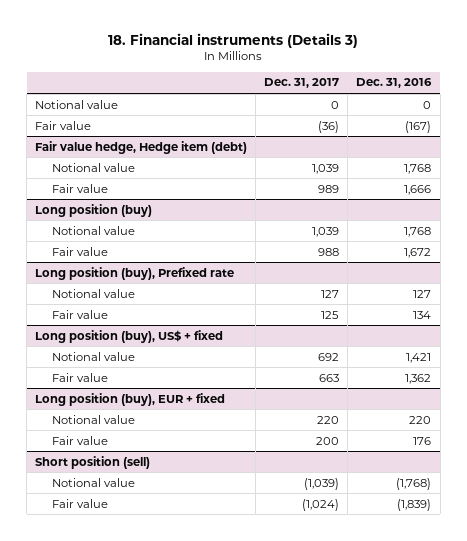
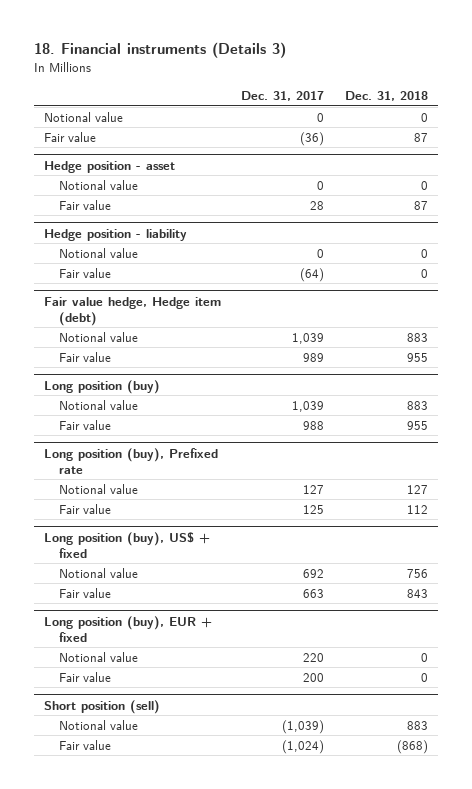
[356,78,433,89] Dec. 31, 2016 -> none
none -> [344,90,428,101] Dec. 31, 2018
none -> [43,160,175,173] Hedge position - asset
none -> [59,179,139,190] Notional value
none -> [59,199,112,210] Fair value
none -> [43,228,187,241] Hedge position - liability
none -> [59,247,139,258] Notional value
none -> [59,267,112,278] Fair value

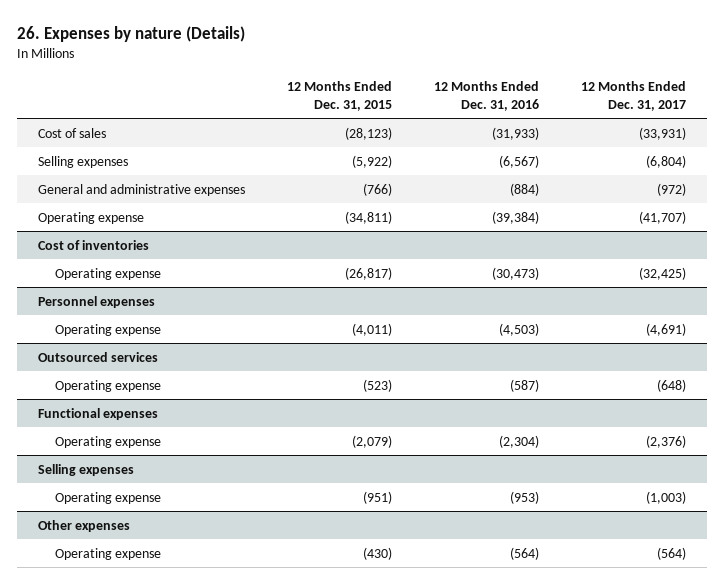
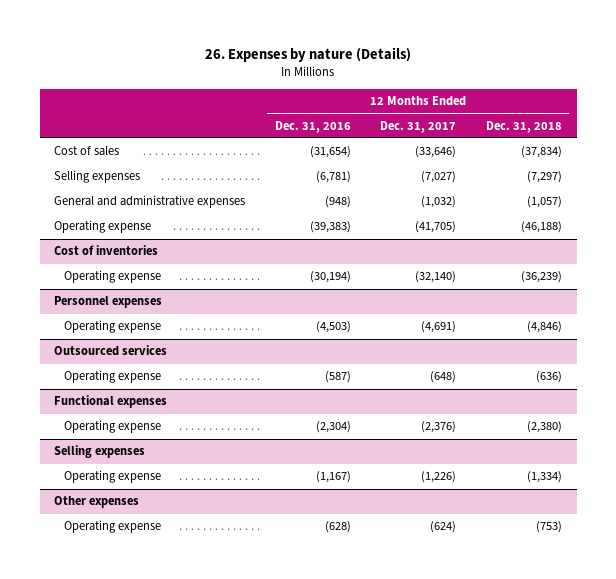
[287,81,393,111] 12 Months Ended Dec. 31, 2015 -> none
none -> [485,120,562,133] Dec. 31, 2018
[492,126,540,140] (31,933) -> [309,146,351,159] (31,654)
[639,126,687,140] (33,931) -> [415,146,457,159] (33,646)
[499,154,540,168] (6,567) -> [315,171,351,184] (6,781)
[646,154,687,168] (6,804) -> [421,171,457,184] (7,027)
[510,182,540,196] (884) -> [324,196,351,209] (948)
[657,182,687,196] (972) -> [421,196,457,209] (1,032)
[492,210,540,224] (39,384) -> [309,221,351,234] (39,383)
[639,210,687,224] (41,707) -> [415,221,457,234] (41,705)
[492,266,540,280] (30,473) -> [309,271,351,284] (30,194)
[639,266,687,280] (32,425) -> [415,271,457,284] (32,140)
[510,490,540,504] (953) -> [315,471,351,484] (1,167)
[646,490,687,504] (1,003) -> [421,471,457,484] (1,226)
[510,546,540,560] (564) -> [324,521,351,534] (628)
[657,546,687,560] (564) -> [430,521,457,534] (624)

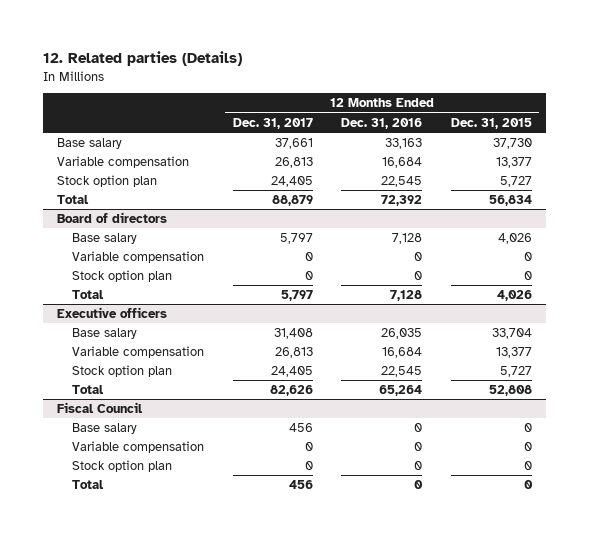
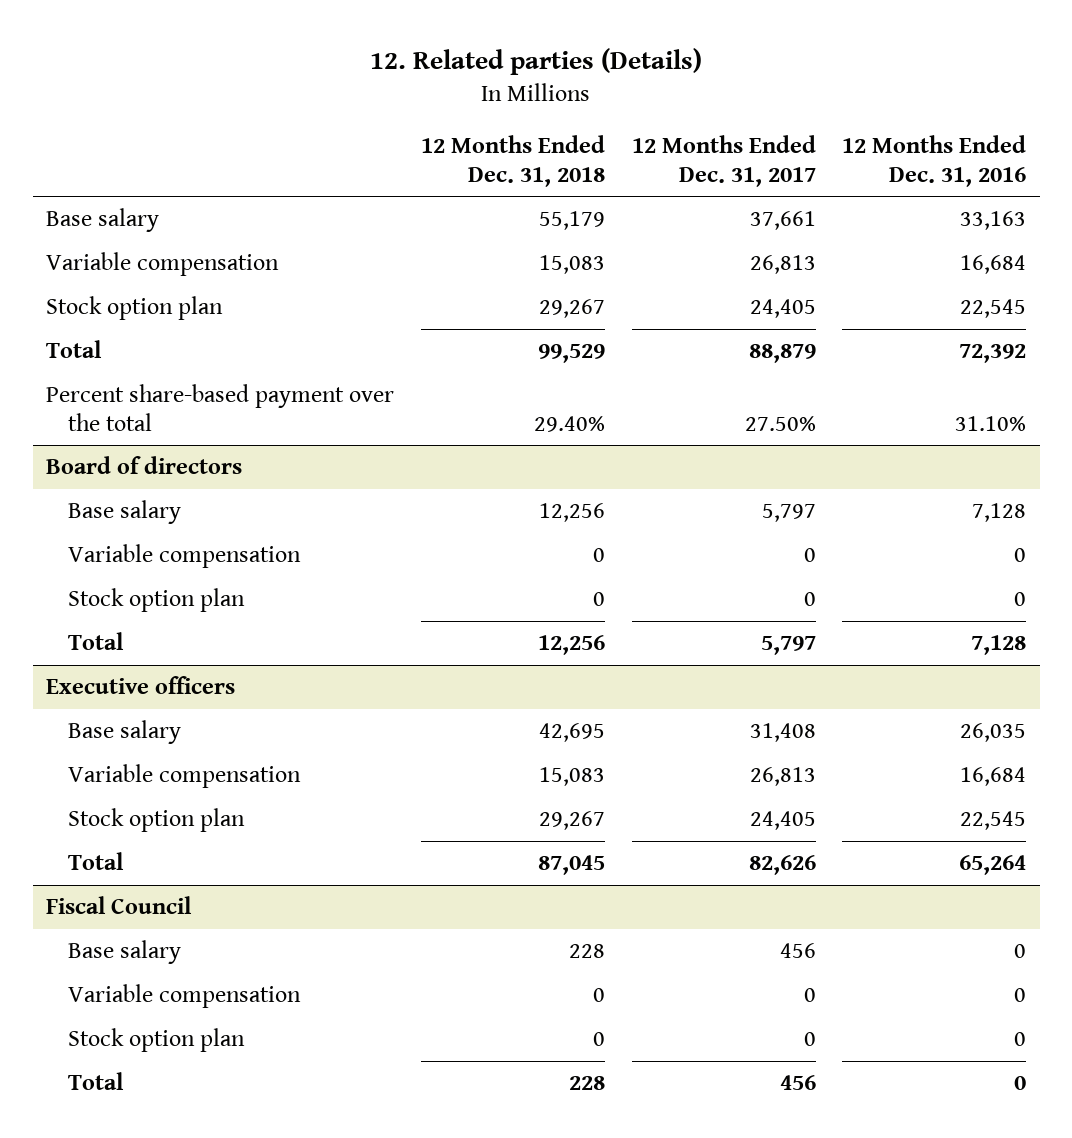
[451,117,533,129] Dec. 31, 2015 -> none
none -> [420,135,605,187] 12 Months Ended Dec. 31, 2018
none -> [45,384,394,431] Percent share-based payment over the total

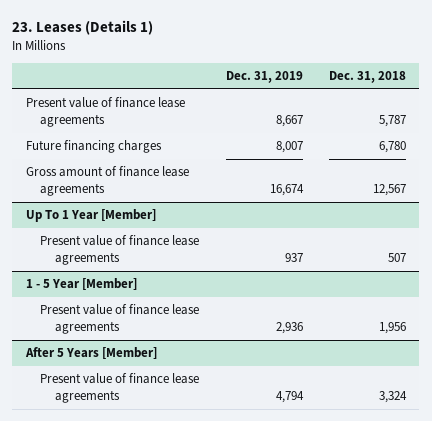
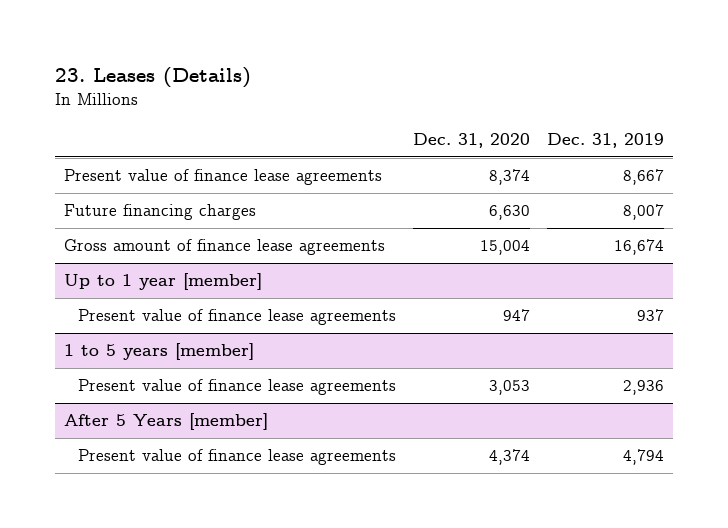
[12,20,154,36] 23. Leases (Details 1) -> [55,66,252,88] 23. Leases (Details)
[329,70,407,83] Dec. 31, 2018 -> none
none -> [413,132,531,148] Dec. 31, 2020
[25,209,156,223] Up To 1 Year [Member] -> [64,273,263,291] Up to 1 year [member]
[25,278,137,291] 1 - 5 Year [Member] -> [64,343,255,361] 1 to 5 years [member]
[24,347,157,360] After 5 Years [Member] -> [64,413,269,431] After 5 Years [member]

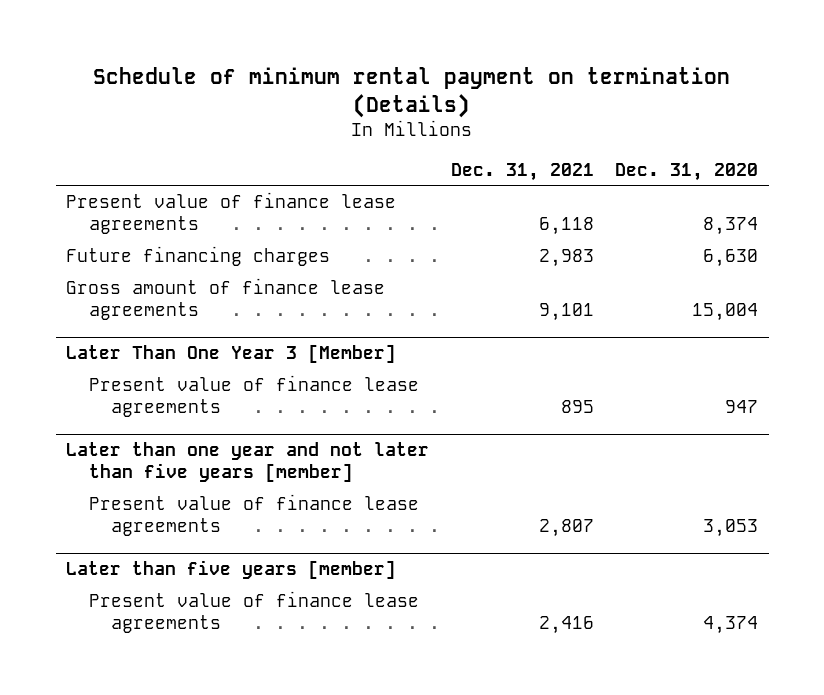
[55,66,252,88] 23. Leases (Details) -> [93,66,731,118] Schedule of minimum rental payment on termination (Details)
[547,132,665,148] Dec. 31, 2019 -> none
none -> [450,162,594,181] Dec. 31, 2021
[64,273,263,291] Up to 1 year [member] -> [66,344,397,364] Later Than One Year 3 [Member]
[64,343,255,361] 1 to 5 years [member] -> [66,442,430,483] Later than one year and not later than five years [member]
[64,413,269,431] After 5 Years [member] -> [66,560,397,580] Later than five years [member]

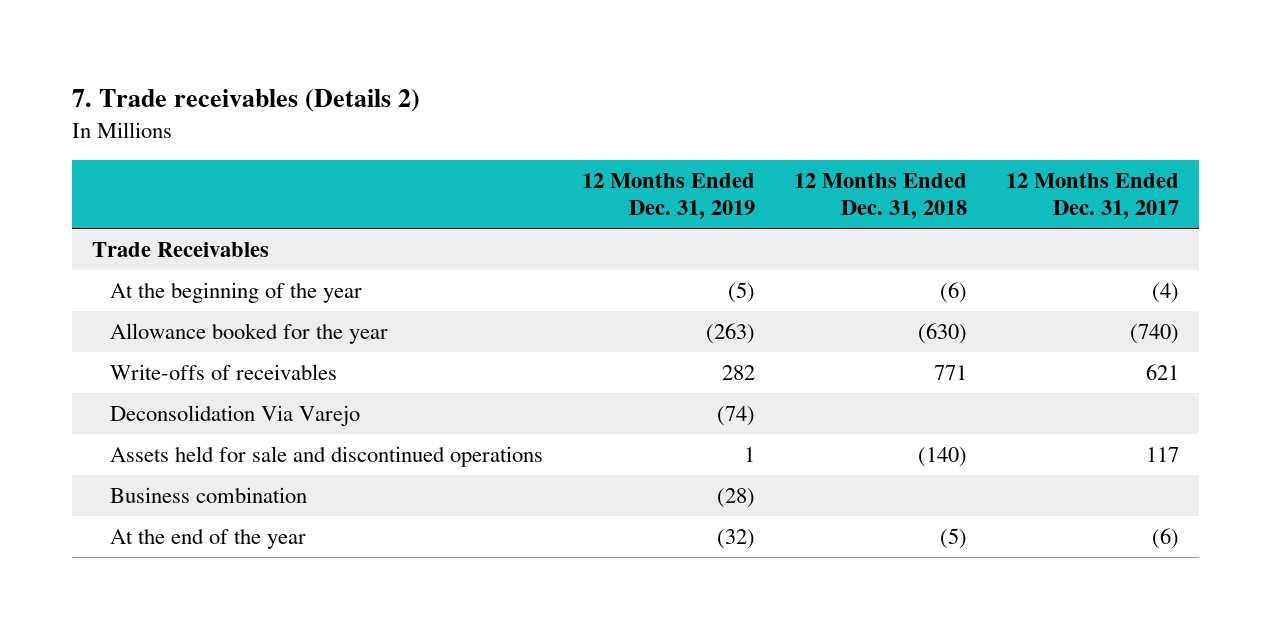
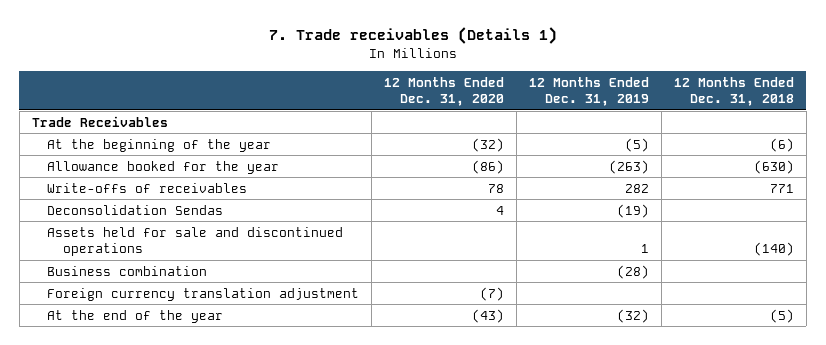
[72,89,421,113] 7. Trade receivables (Details 2) -> [268,26,557,44] 7. Trade receivables (Details 1)
[1006,172,1180,220] 12 Months Ended Dec. 31, 2017 -> none
none -> [384,76,505,107] 12 Months Ended Dec. 31, 2020
[109,404,360,426] Deconsolidation Via Varejo -> none
none -> [47,204,224,215] Deconsolidation Sendas
none -> [47,287,360,301] Foreign currency translation adjustment

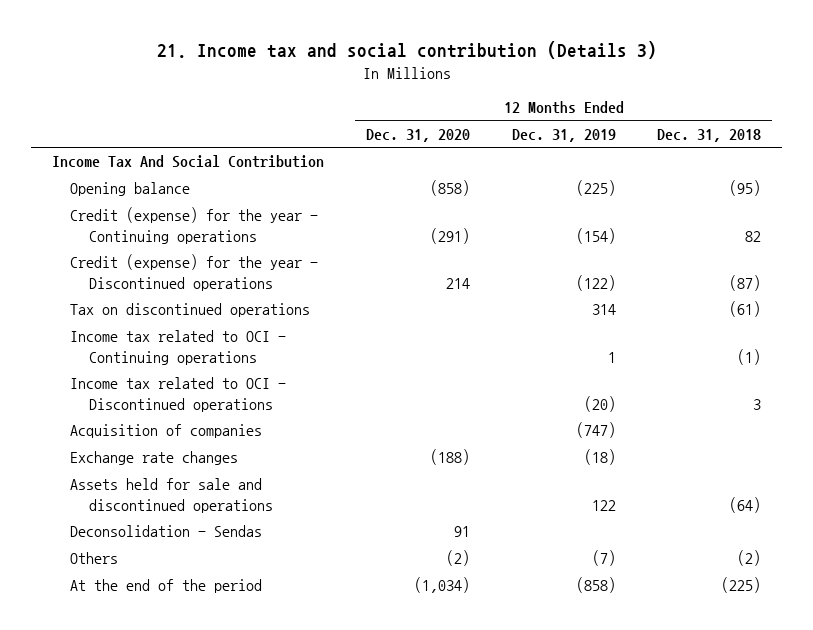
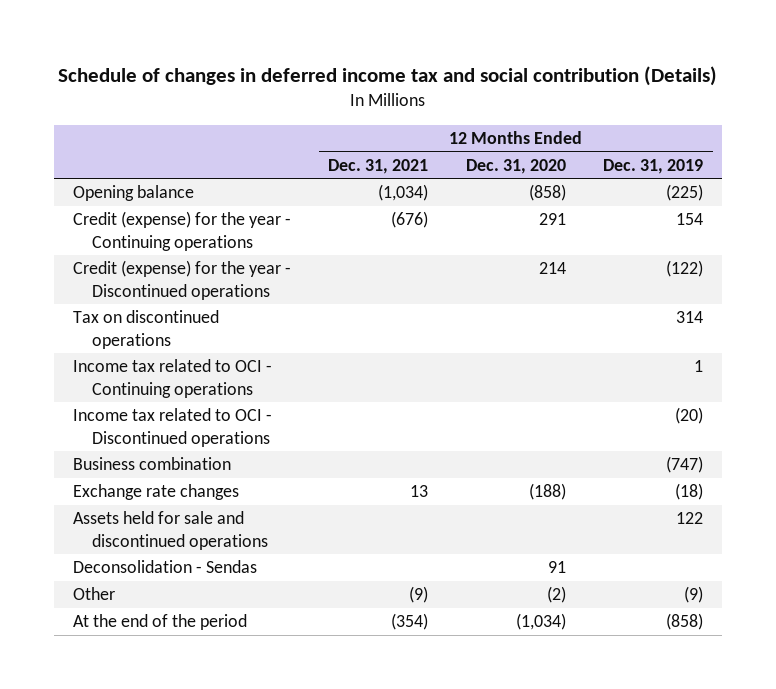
[156,40,657,59] 21. Income tax and social contribution (Details 3) -> [58,66,718,87] Schedule of changes in deferred income tax and social contribution (Details)
[657,129,762,143] Dec. 31, 2018 -> none
none -> [328,158,429,174] Dec. 31, 2021
[51,155,324,169] Income Tax And Social Contribution -> none
[429,227,470,244] (291) -> [538,213,566,226] 291
[575,227,616,244] (154) -> [676,213,704,226] 154
[70,424,263,439] Acquisition of companies -> [72,457,231,471] Business combination
[70,552,119,565] Others -> [72,587,115,601] Other
[591,550,616,567] (7) -> [684,586,704,604] (9)

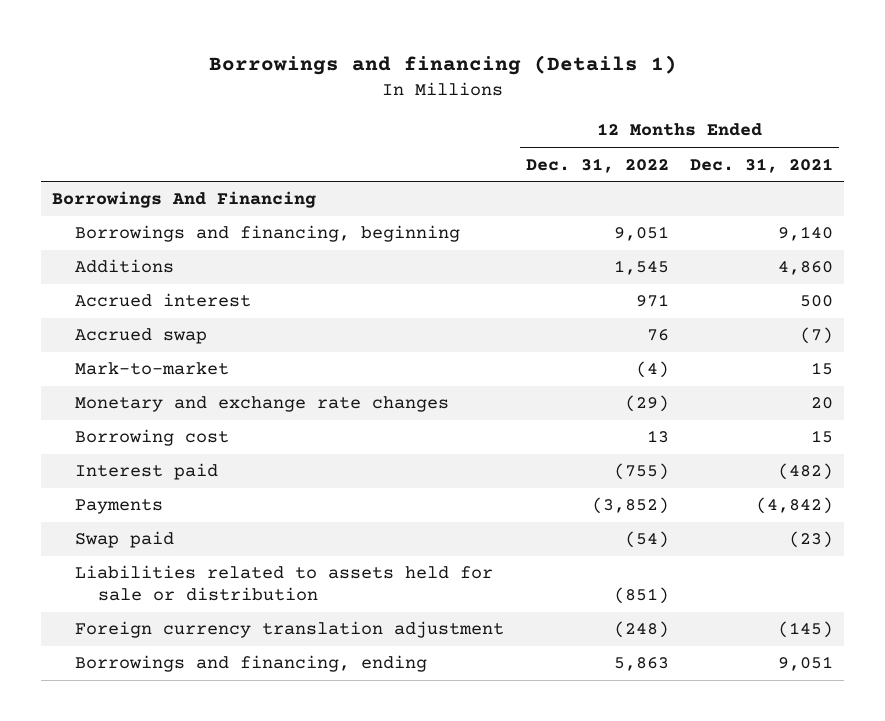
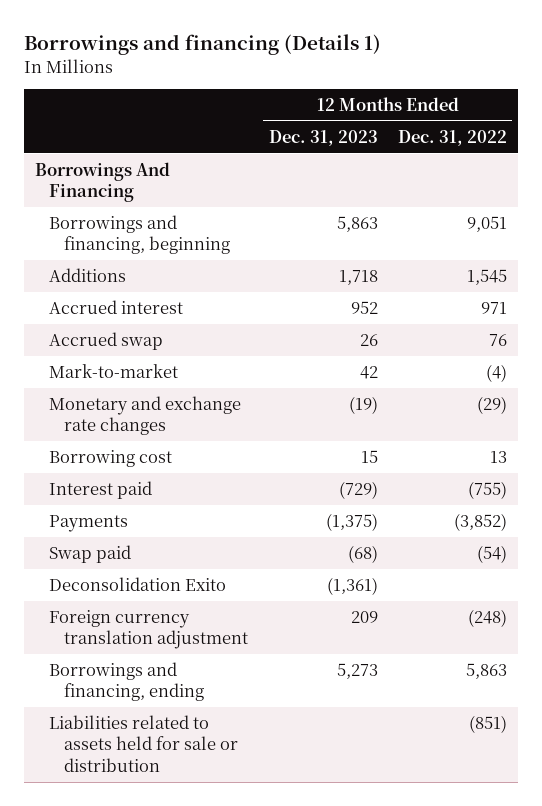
[690,157,834,173] Dec. 31, 2021 -> none
none -> [268,129,378,146] Dec. 31, 2023
none -> [49,576,227,591] Deconsolidation Exito
[75,565,494,601] Liabilities related to assets held for sale or distribution -> [49,714,238,772] Liabilities related to assets held for sale or distribution

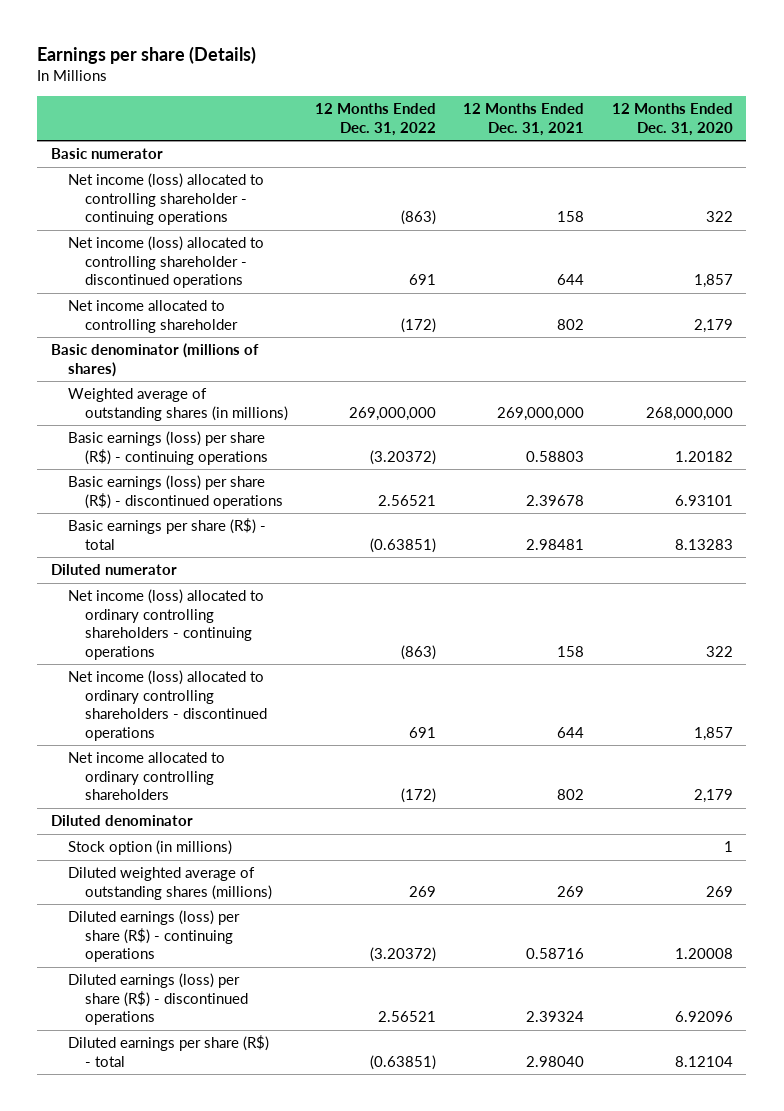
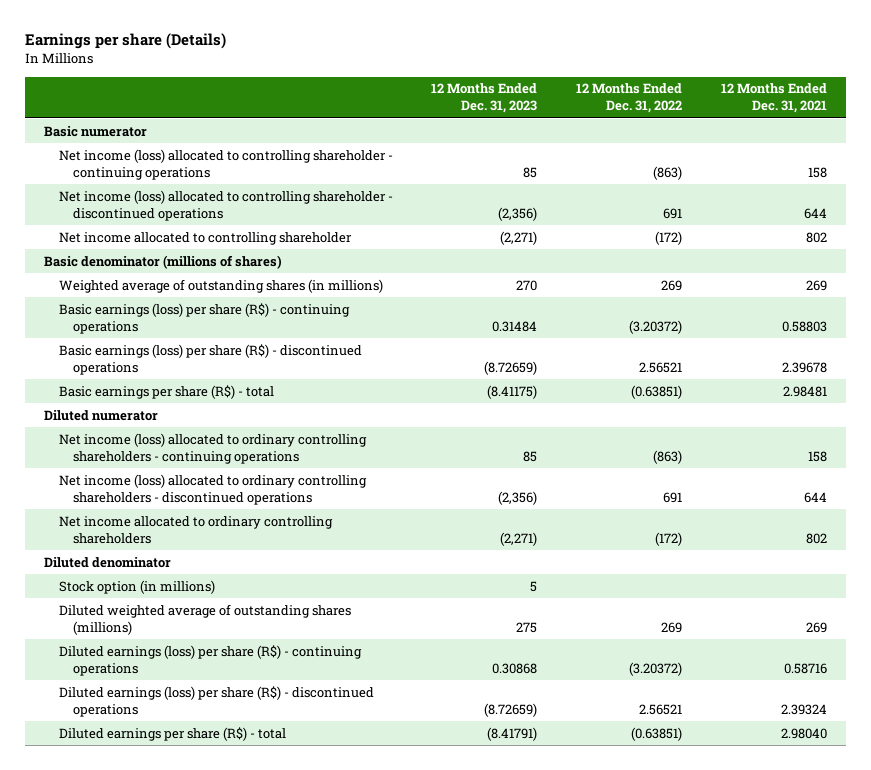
[611,103,733,136] 12 Months Ended Dec. 31, 2020 -> none
none -> [431,83,538,114] 12 Months Ended Dec. 31, 2023
[348,406,436,421] 269,000,000 -> [660,279,682,291] 269
[497,406,585,421] 269,000,000 -> [805,279,827,291] 269

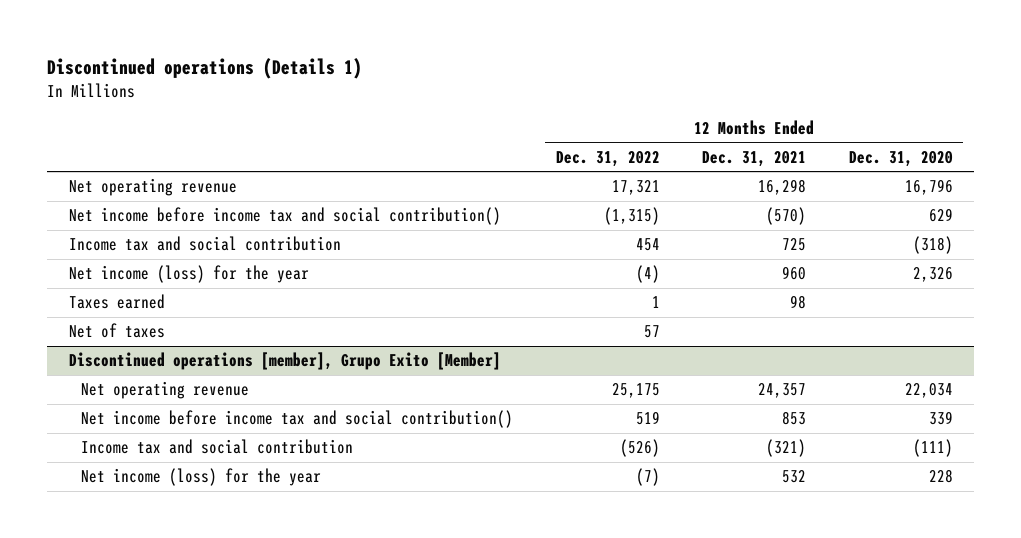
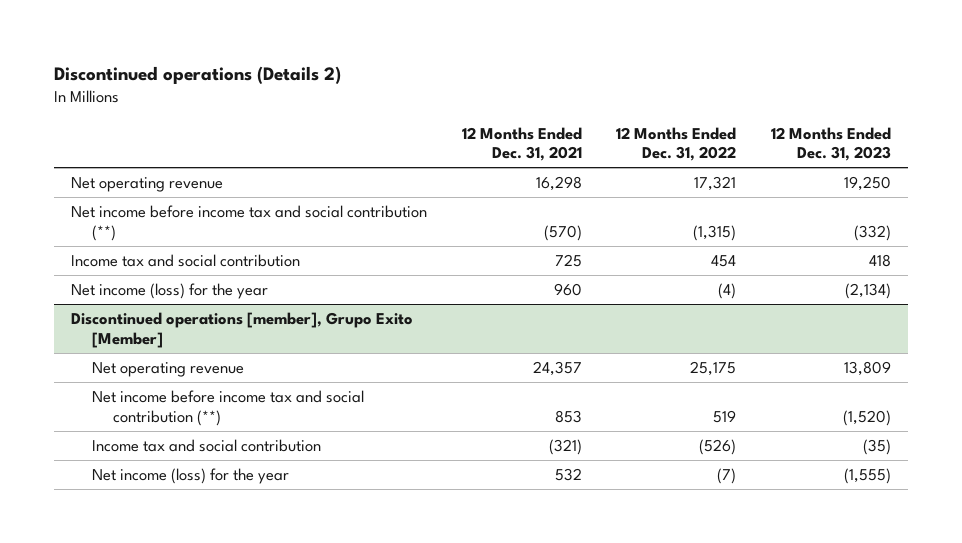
[47,57,363,79] Discontinued operations (Details 1) -> [53,65,341,84] Discontinued operations (Details 2)
[848,150,953,167] Dec. 31, 2020 -> none
none -> [770,126,891,162] 12 Months Ended Dec. 31, 2023
[68,207,501,226] Net income before income tax and social contribution() -> [71,205,428,241] Net income before income tax and social contribution (**)
[68,294,165,310] Taxes earned -> none
[68,323,165,339] Net of taxes -> none
[81,410,514,429] Net income before income tax and social contribution() -> [91,390,364,426] Net income before income tax and social contribution (**)

